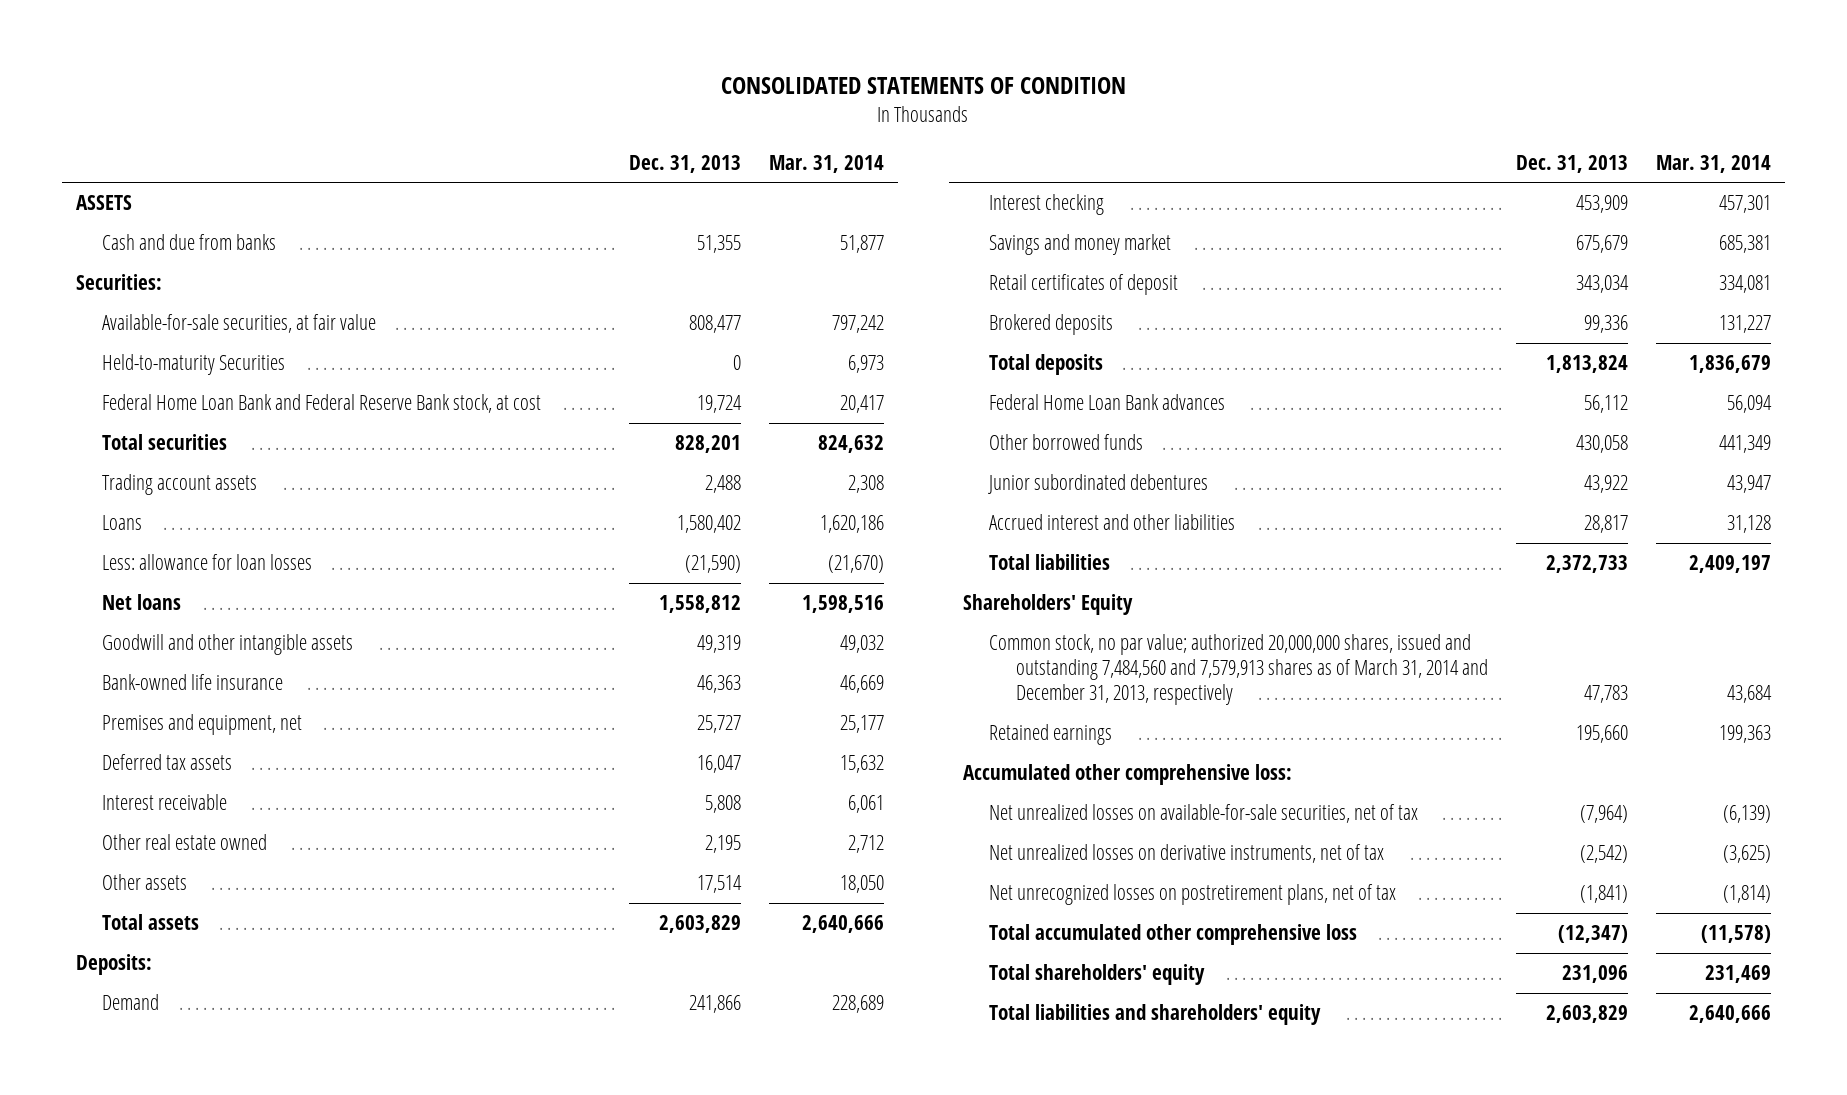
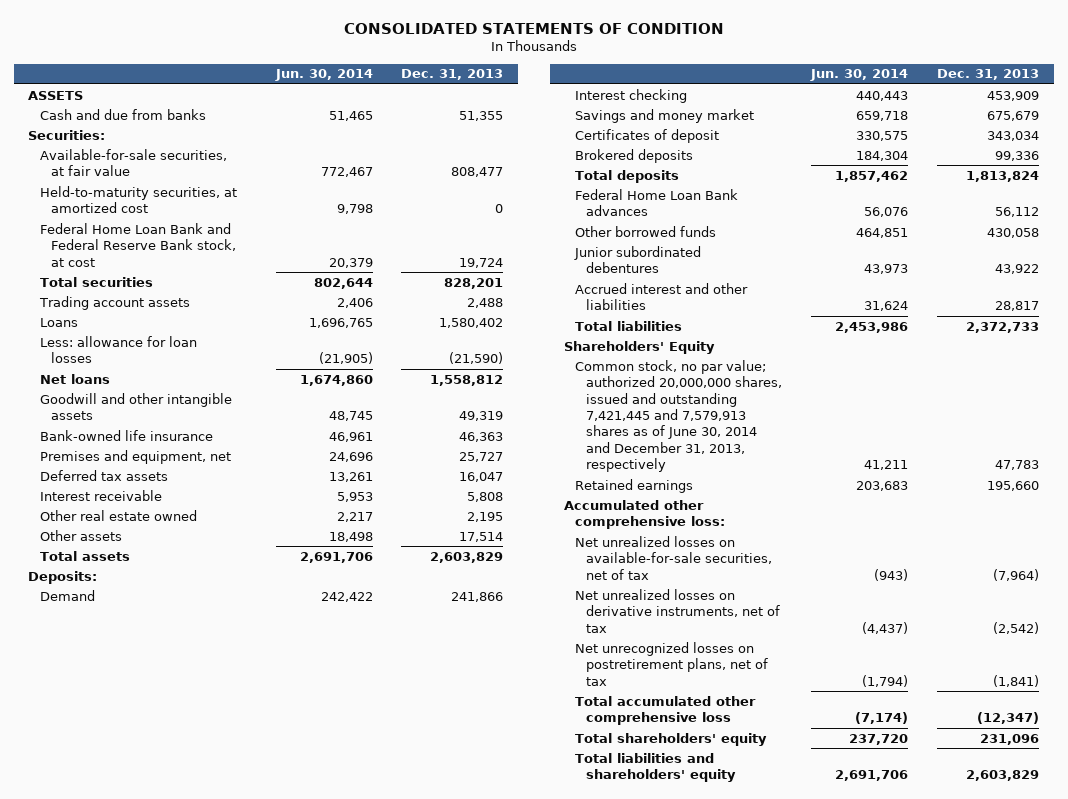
[768,154,884,173] Mar. 31, 2014 -> none
none -> [274,69,373,82] Jun. 30, 2014
[102,354,286,376] Held-to-maturity Securities -> [39,185,237,214] Held-to-maturity securities, at amortized cost
[989,274,1179,296] Retail certificates of deposit -> [575,128,720,143] Certificates of deposit
[989,634,1488,706] Common stock, no par value; authorized 20,000,000 shares, issued and outstanding 7,484,560 and 7,579,913 shares as of March 31, 2014 and December 31, 2013, respectively -> [575,359,783,473] Common stock, no par value; authorized 20,000,000 shares, issued and outstanding 7,421,445 and 7,579,913 shares as of June 30, 2014 and December 31, 2013, respectively

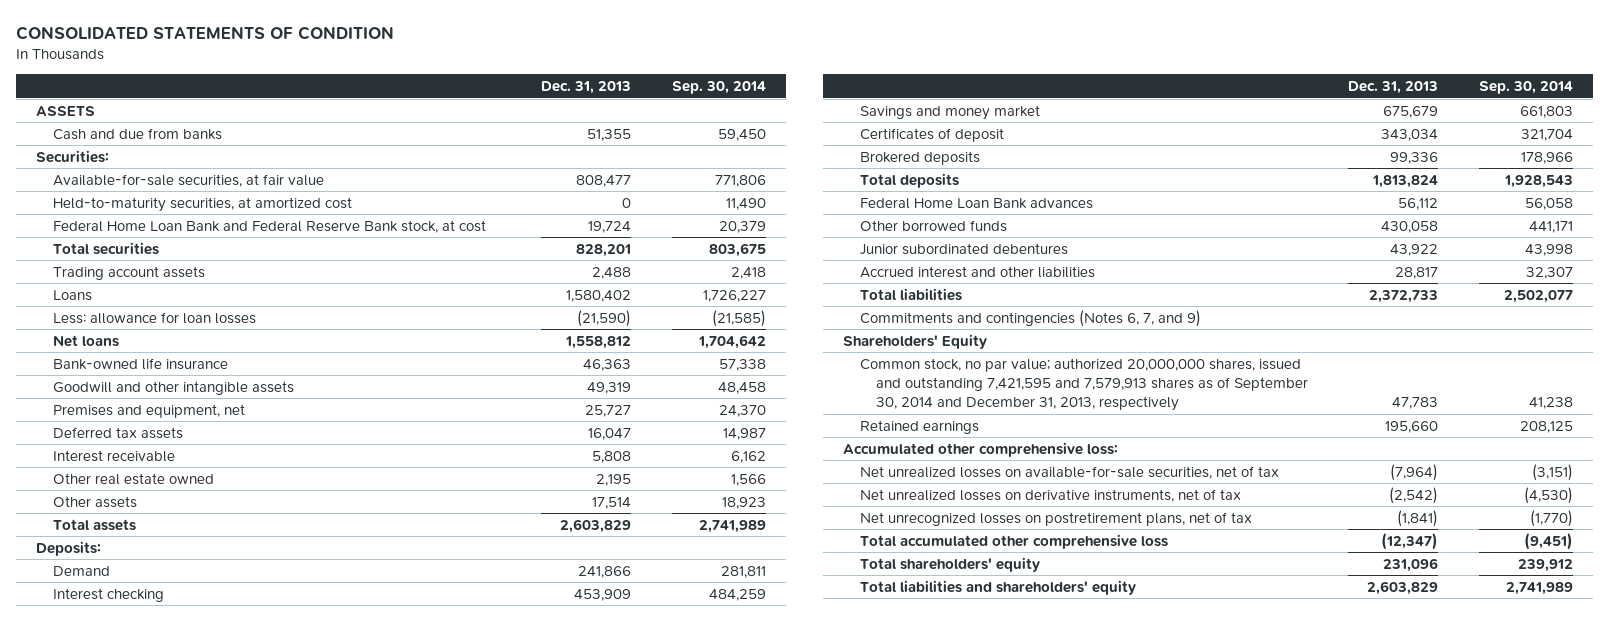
[274,69,373,82] Jun. 30, 2014 -> none
none -> [671,80,766,94] Sep. 30, 2014
[39,392,232,421] Goodwill and other intangible assets -> [52,380,294,395] Goodwill and other intangible assets
none -> [859,309,1201,327] Commitments and contingencies (Notes 6, 7, and 9)
[575,359,783,473] Common stock, no par value; authorized 20,000,000 shares, issued and outstanding 7,421,445 and 7,579,913 shares as of June 30, 2014 and December 31, 2013, respectively -> [859,357,1308,412] Common stock, no par value; authorized 20,000,000 shares, issued and outstanding 7,421,595 and 7,579,913 shares as of September 30, 2014 and December 31, 2013, respectively

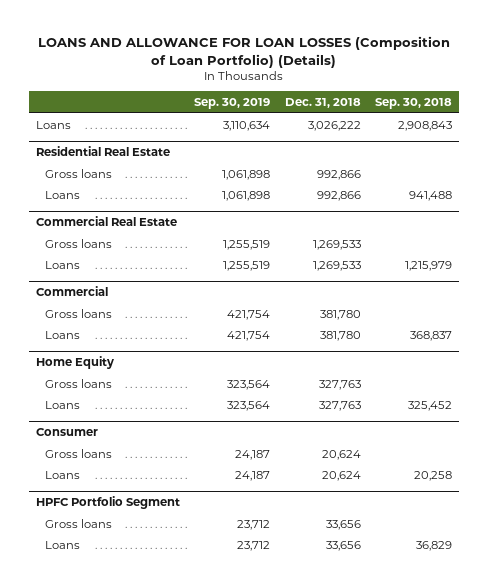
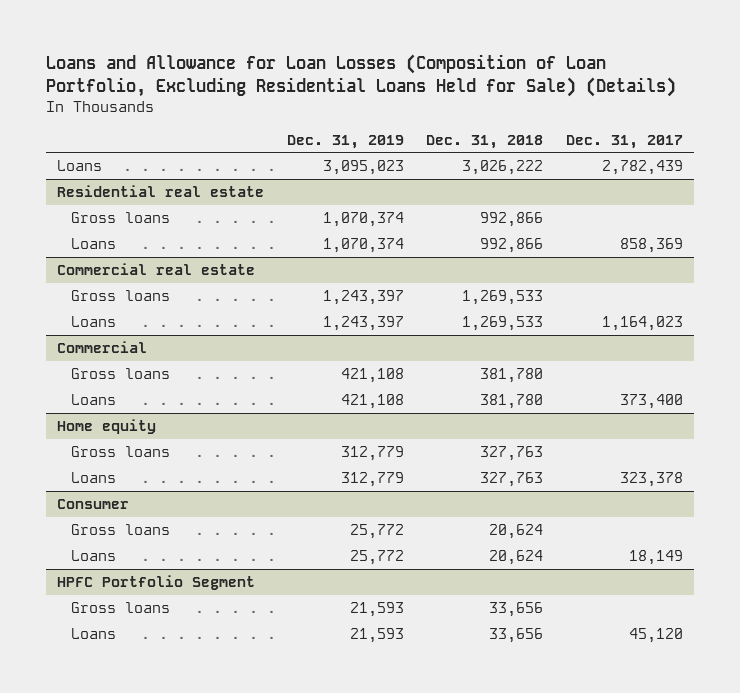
[37,35,450,68] LOANS AND ALLOWANCE FOR LOAN LOSSES (Composition of Loan Portfolio) (Details) -> [46,54,677,98] Loans and Allowance for Loan Losses (Composition of Loan Portfolio, Excluding Residential Loans Held for Sale) (Details)
[194,98,271,110] Sep. 30, 2019 -> none
[374,98,452,110] Sep. 30, 2018 -> none
none -> [286,134,404,149] Dec. 31, 2019
none -> [565,134,683,149] Dec. 31, 2017
[36,146,171,157] Residential Real Estate -> [57,184,265,197] Residential real estate
[36,216,178,227] Commercial Real Estate -> [57,262,256,275] Commercial real estate
[36,356,115,370] Home Equity -> [57,418,157,434] Home equity

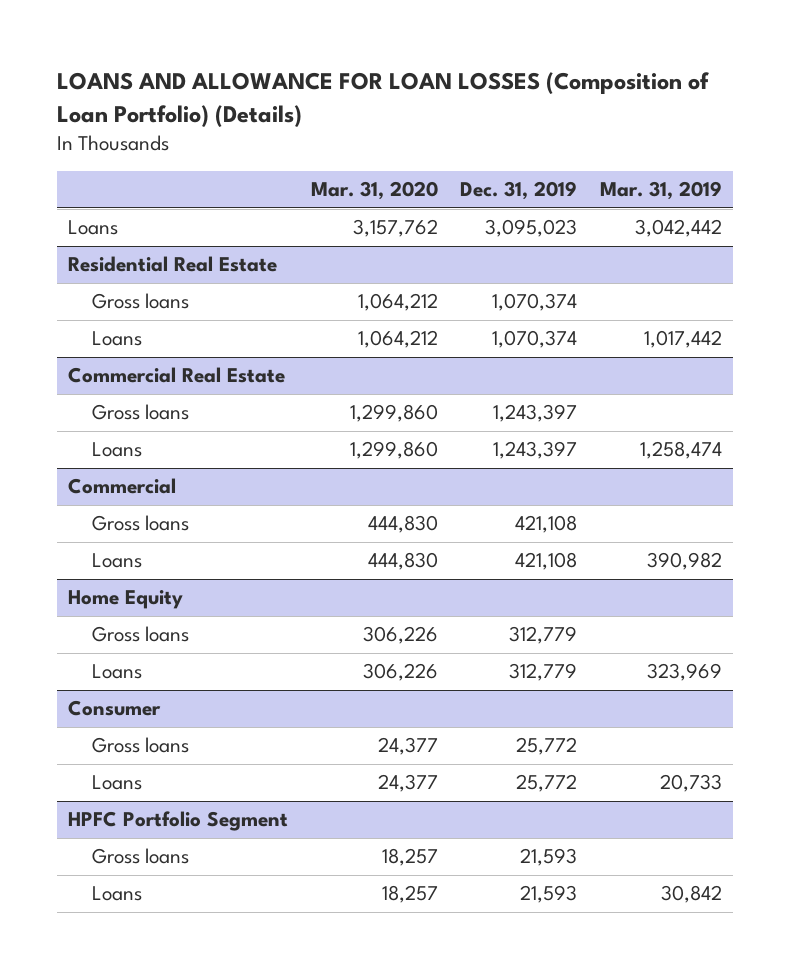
[46,54,677,98] Loans and Allowance for Loan Losses (Composition of Loan Portfolio, Excluding Residential Loans Held for Sale) (Details) -> [56,72,709,127] LOANS AND ALLOWANCE FOR LOAN LOSSES (Composition of Loan Portfolio) (Details)
[426,134,544,149] Dec. 31, 2018 -> none
[565,134,683,149] Dec. 31, 2017 -> none
none -> [310,181,438,201] Mar. 31, 2020
none -> [599,181,722,201] Mar. 31, 2019
[57,184,265,197] Residential real estate -> [67,256,277,273] Residential Real Estate
[57,262,256,275] Commercial real estate -> [67,367,285,384] Commercial Real Estate
[57,418,157,434] Home equity -> [67,590,183,610] Home Equity

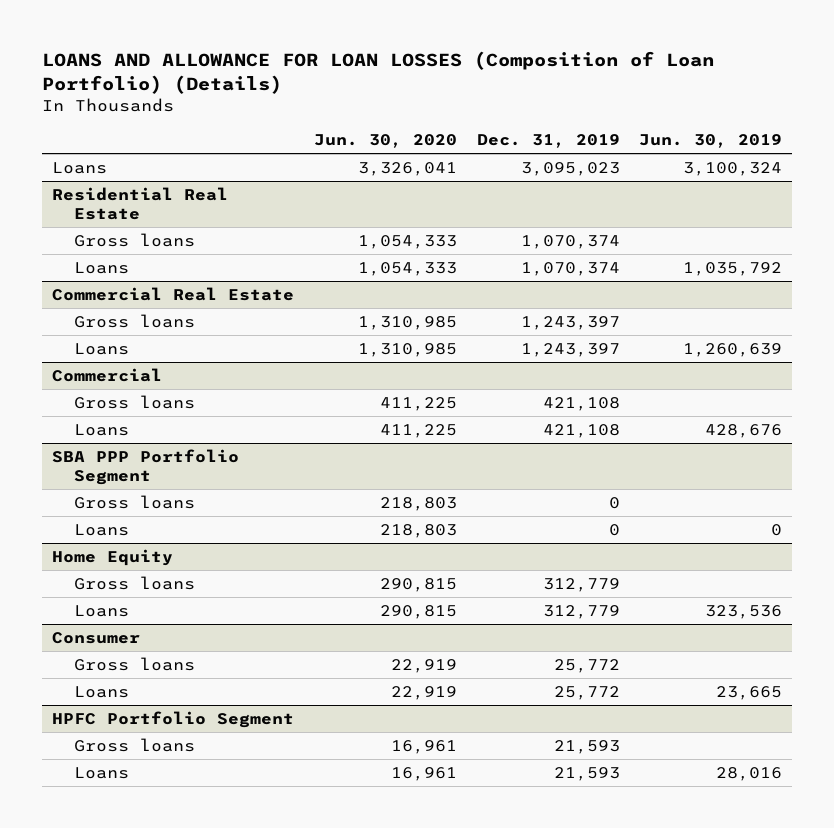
[310,181,438,201] Mar. 31, 2020 -> none
[599,181,722,201] Mar. 31, 2019 -> none
none -> [313,134,457,149] Jun. 30, 2020
none -> [639,134,783,149] Jun. 30, 2019
none -> [52,448,240,485] SBA PPP Portfolio Segment
none -> [73,494,195,509] Gross loans
none -> [73,523,129,536] Loans

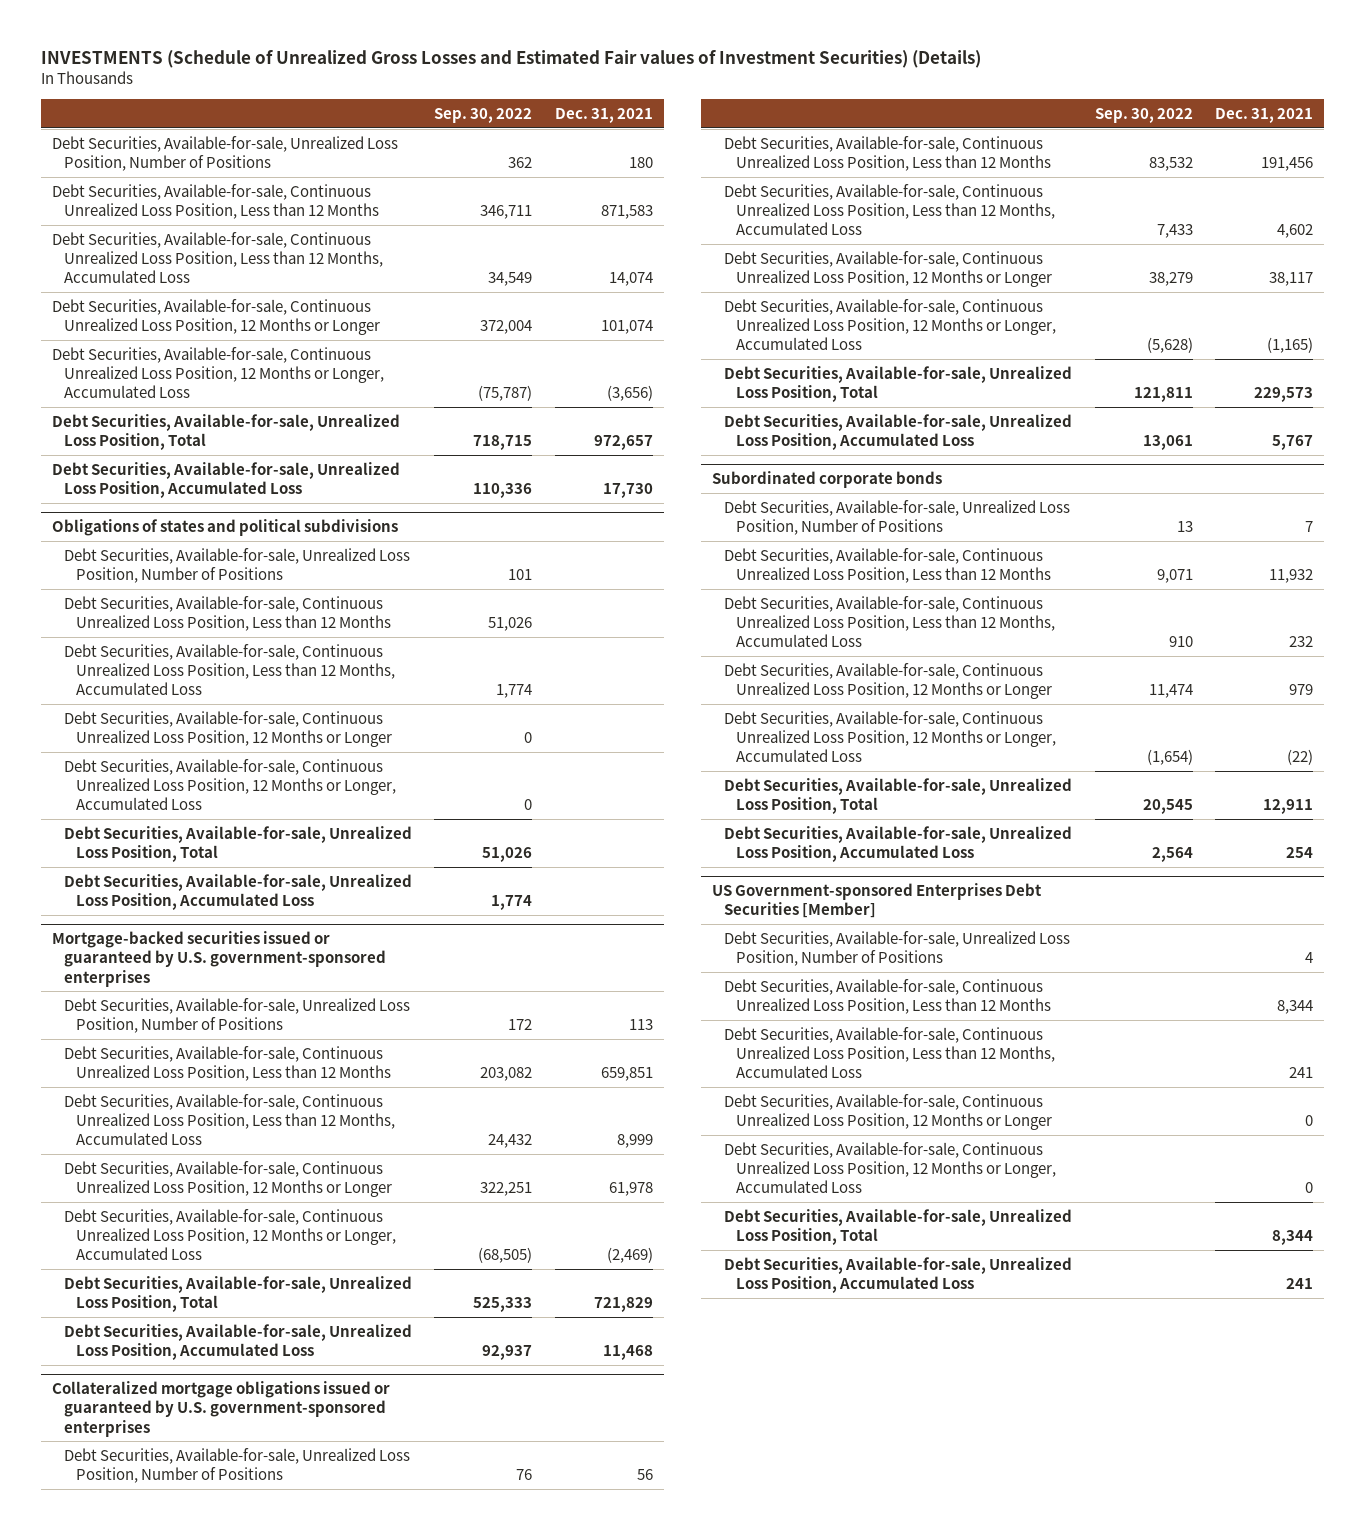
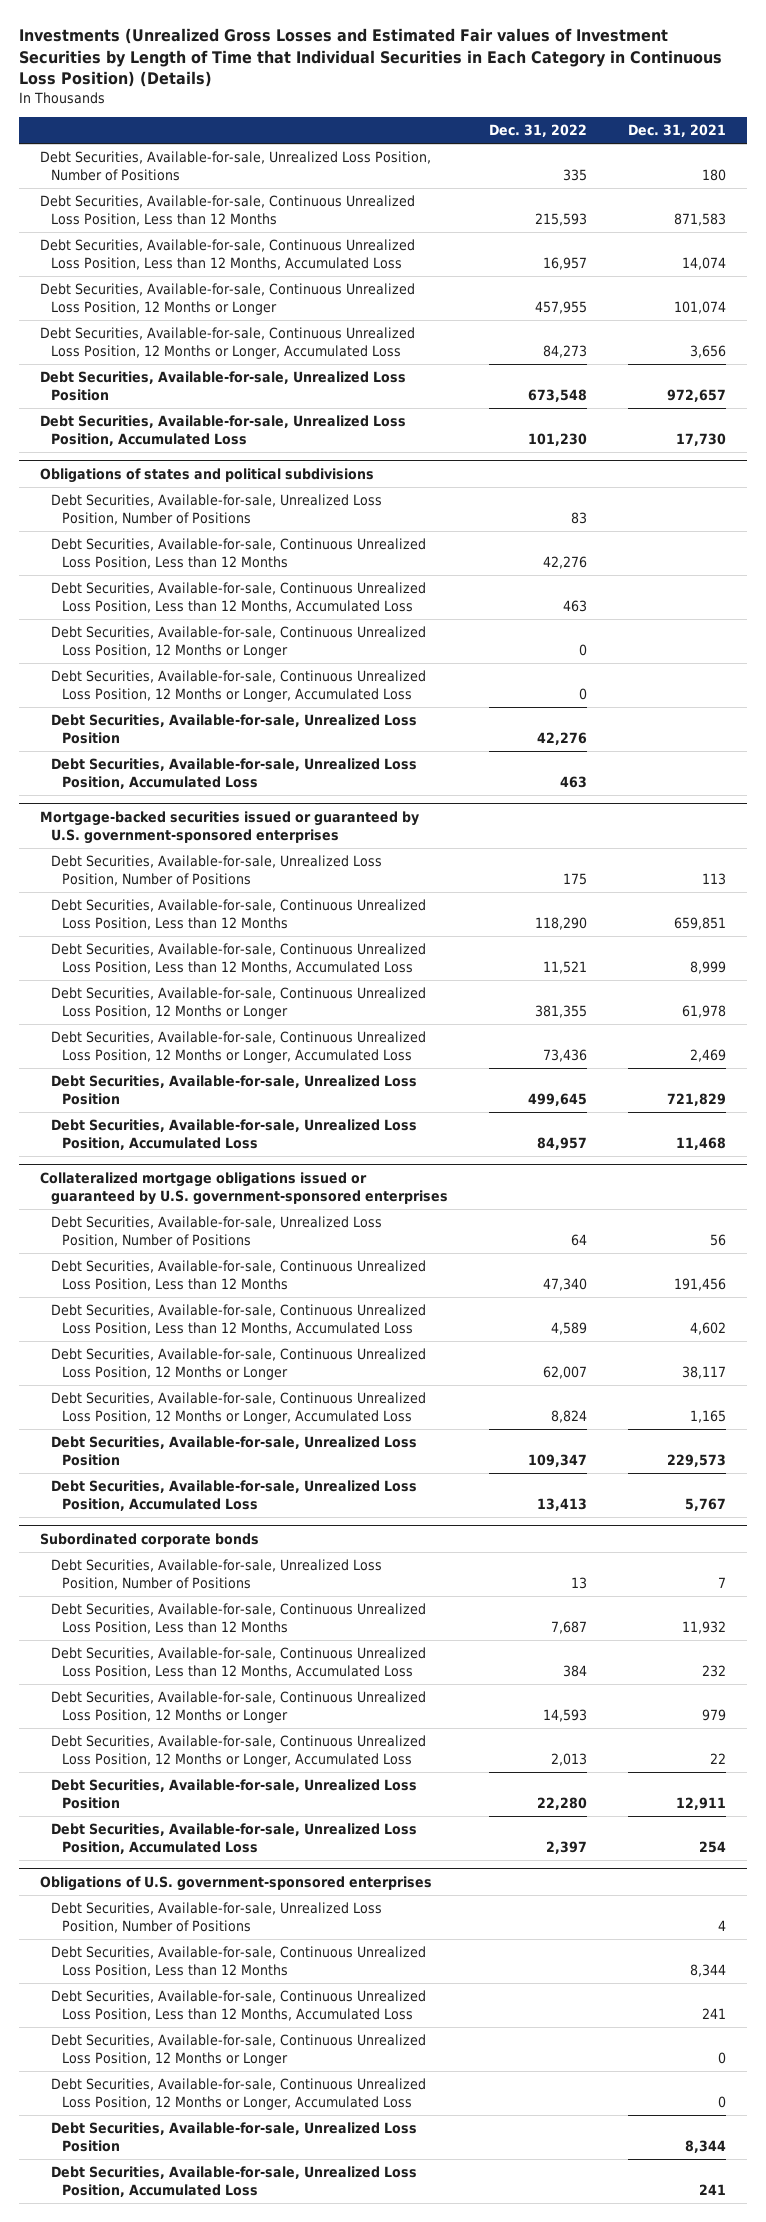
[40,50,981,69] INVESTMENTS (Schedule of Unrealized Gross Losses and Estimated Fair values of Investment Securities) (Details) -> [19,28,723,88] Investments (Unrealized Gross Losses and Estimated Fair values of Investment Securities by Length of Time that Individual Securities in Each Category in Continuous Loss Position) (Details)
[434,108,533,124] Sep. 30, 2022 -> none
none -> [489,124,588,138] Dec. 31, 2022
[606,384,653,401] (3,656) -> [690,345,727,359] 3,656
[51,413,400,450] Debt Securities, Available-for-sale, Unrealized Loss Position, Total -> [40,371,407,402] Debt Securities, Available-for-sale, Unrealized Loss Position
[63,825,412,862] Debt Securities, Available-for-sale, Unrealized Loss Position, Total -> [50,714,417,745] Debt Securities, Available-for-sale, Unrealized Loss Position
[606,1246,653,1263] (2,469) -> [690,1049,727,1063] 2,469
[63,1275,412,1312] Debt Securities, Available-for-sale, Unrealized Loss Position, Total -> [50,1075,417,1106] Debt Securities, Available-for-sale, Unrealized Loss Position
[1267,336,1314,353] (1,165) -> [690,1410,727,1424] 1,165
[724,365,1073,402] Debt Securities, Available-for-sale, Unrealized Loss Position, Total -> [50,1436,417,1467] Debt Securities, Available-for-sale, Unrealized Loss Position
[1287,748,1314,765] (22) -> [710,1753,727,1765] 22
[724,777,1073,814] Debt Securities, Available-for-sale, Unrealized Loss Position, Total -> [50,1779,417,1810] Debt Securities, Available-for-sale, Unrealized Loss Position
[712,883,1043,919] US Government-sponsored Enterprises Debt Securities [Member] -> [40,1876,433,1892] Obligations of U.S. government-sponsored enterprises
[724,1208,1073,1245] Debt Securities, Available-for-sale, Unrealized Loss Position, Total -> [50,2122,417,2153] Debt Securities, Available-for-sale, Unrealized Loss Position

